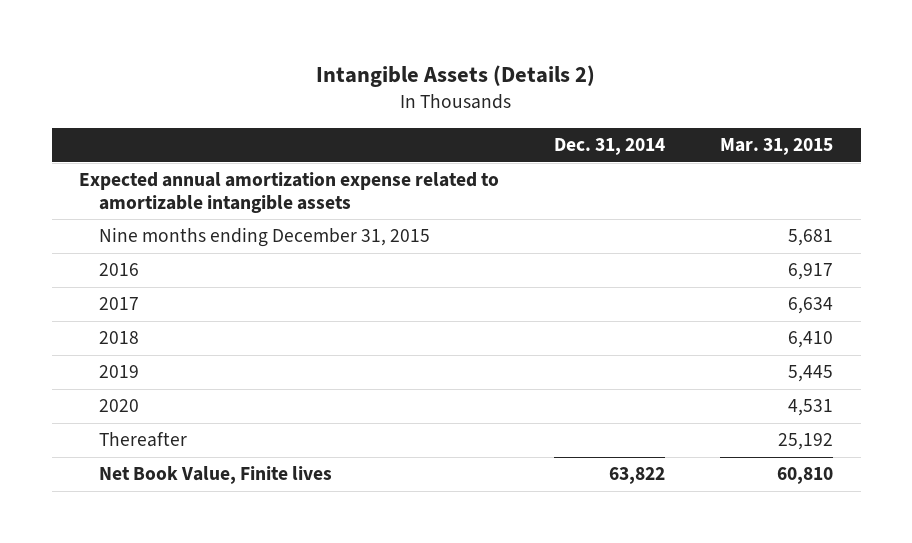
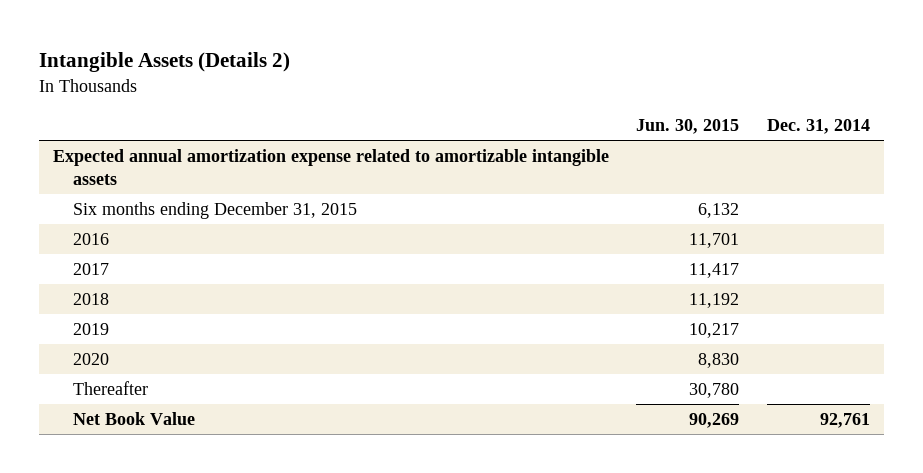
[720,138,834,156] Mar. 31, 2015 -> none
none -> [636,119,740,135] Jun. 30, 2015
[99,227,431,248] Nine months ending December 31, 2015 -> [72,202,357,220] Six months ending December 31, 2015
[99,466,333,485] Net Book Value, Finite lives -> [72,412,195,426] Net Book Value
[609,467,666,485] 63,822 -> [820,413,871,429] 92,761

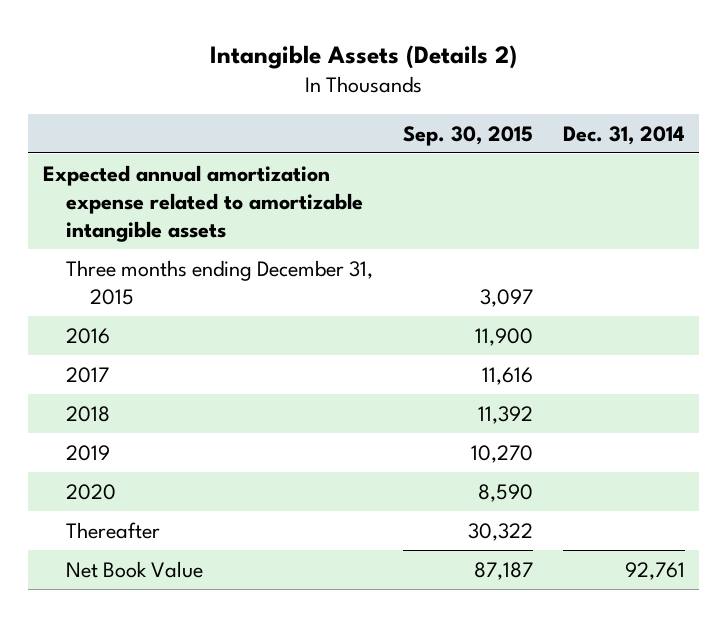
[636,119,740,135] Jun. 30, 2015 -> none
none -> [402,125,533,146] Sep. 30, 2015
[72,202,357,220] Six months ending December 31, 2015 -> [66,259,374,305] Three months ending December 31, 2015

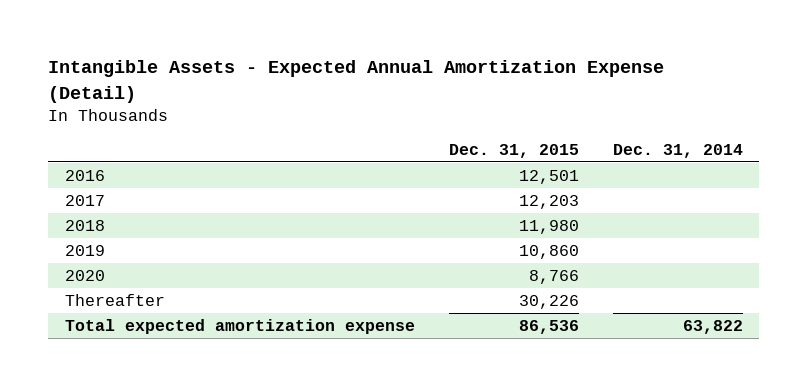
[209,44,517,69] Intangible Assets (Details 2) -> [48,60,665,103] Intangible Assets - Expected Annual Amortization Expense (Detail)
[402,125,533,146] Sep. 30, 2015 -> none
none -> [448,143,579,158] Dec. 31, 2015
[43,164,364,243] Expected annual amortization expense related to amortizable intangible assets -> none
[66,259,374,305] Three months ending December 31, 2015 -> none
[66,560,204,578] Net Book Value -> none
none -> [65,318,416,334] Total expected amortization expense

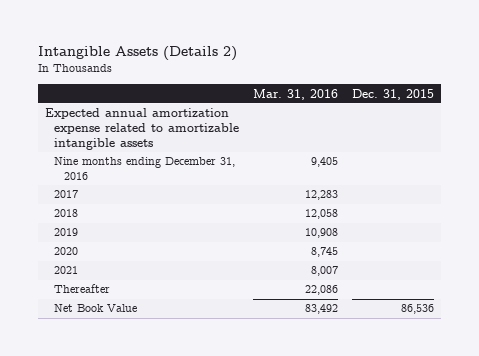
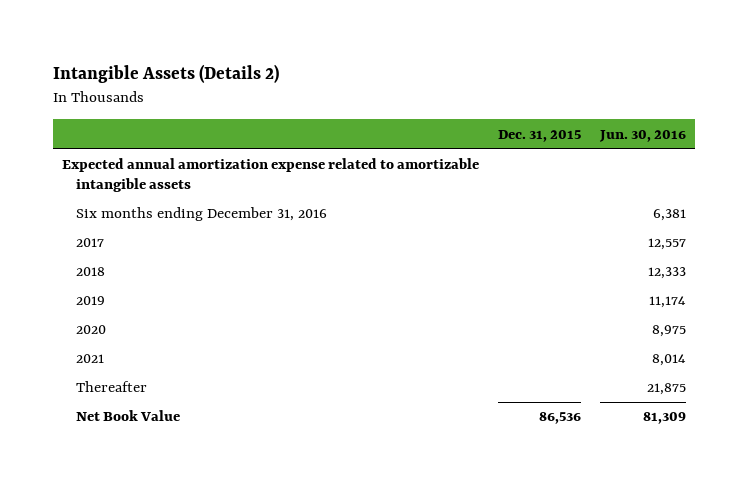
[253,88,339,100] Mar. 31, 2016 -> none
none -> [598,129,686,142] Jun. 30, 2016
[54,157,236,181] Nine months ending December 31, 2016 -> [75,207,327,222] Six months ending December 31, 2016

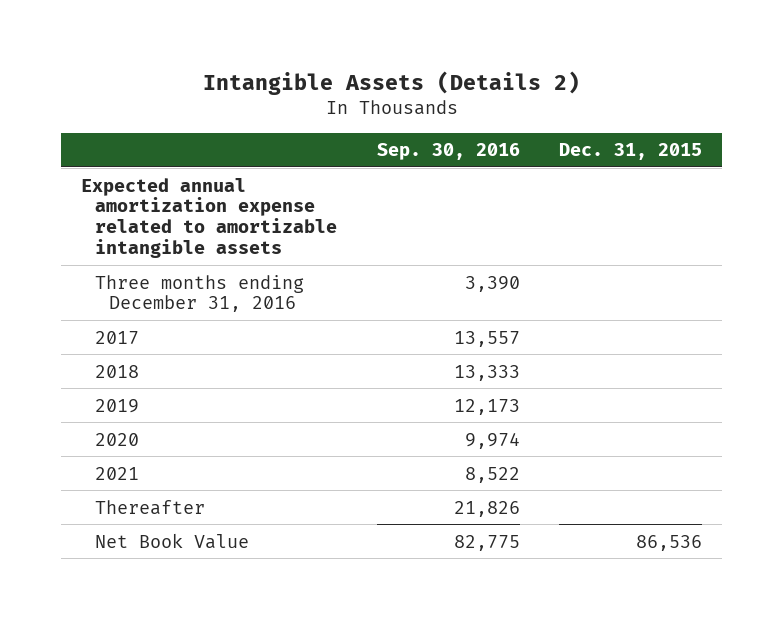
[598,129,686,142] Jun. 30, 2016 -> none
none -> [376,143,520,161] Sep. 30, 2016
[75,207,327,222] Six months ending December 31, 2016 -> [95,274,305,313] Three months ending December 31, 2016

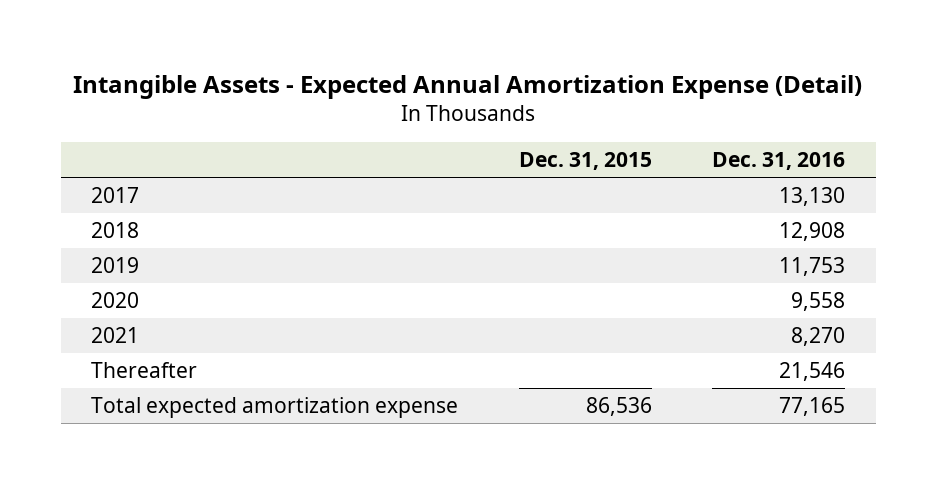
[202,70,580,95] Intangible Assets (Details 2) -> [73,75,863,100] Intangible Assets - Expected Annual Amortization Expense (Detail)
[376,143,520,161] Sep. 30, 2016 -> none
none -> [712,152,846,171] Dec. 31, 2016
[81,177,338,259] Expected annual amortization expense related to amortizable intangible assets -> none
[95,274,305,313] Three months ending December 31, 2016 -> none
[95,532,250,549] Net Book Value -> [91,397,459,419] Total expected amortization expense

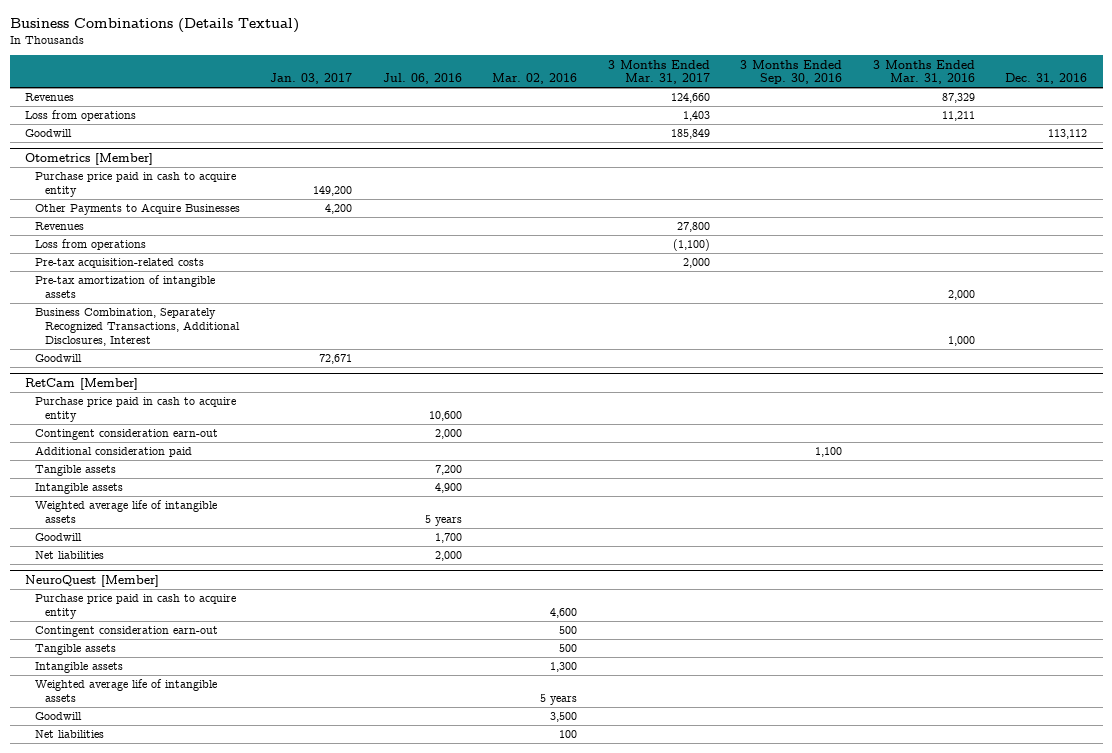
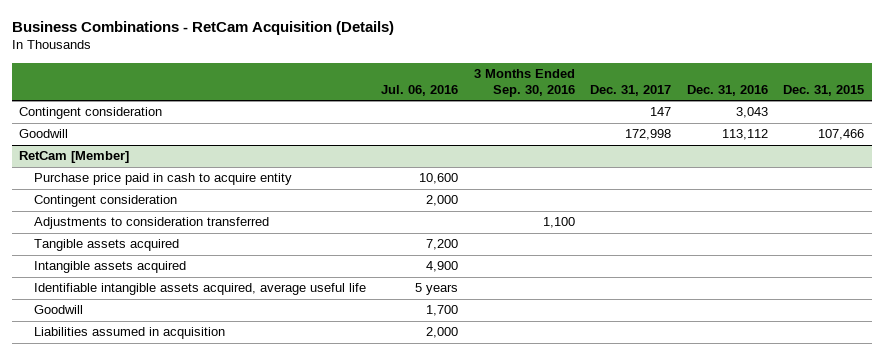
[9,17,299,33] Business Combinations (Details Textual) -> [11,20,394,35] Business Combinations - RetCam Acquisition (Details)
[270,73,353,85] Jan. 03, 2017 -> none
[492,73,578,85] Mar. 02, 2016 -> none
[607,59,710,85] 3 Months Ended Mar. 31, 2017 -> none
[872,59,975,85] 3 Months Ended Mar. 31, 2016 -> none
none -> [590,85,672,97] Dec. 31, 2017
none -> [782,85,864,97] Dec. 31, 2015
[24,93,74,102] Revenues -> none
[24,110,136,122] Loss from operations -> none
none -> [19,107,163,120] Contingent consideration
[24,153,153,166] Otometrics [Member] -> none
[34,172,236,197] Purchase price paid in cash to acquire entity -> none
[34,203,240,216] Other Payments to Acquire Businesses -> none
[34,222,84,231] Revenues -> none
[34,239,146,251] Loss from operations -> none
[34,258,204,269] Pre-tax acquisition-related costs -> none
[34,275,215,298] Pre-tax amortization of intangible assets -> none
[34,308,241,346] Business Combination, Separately Recognized Transactions, Additional Disclosures, Interest -> none
[34,354,82,363] Goodwill -> none
[34,429,218,441] Contingent consideration earn-out -> [33,195,177,208] Contingent consideration
[34,446,192,458] Additional consideration paid -> [33,217,269,230] Adjustments to consideration transferred
[34,465,116,477] Tangible assets -> [33,239,179,252] Tangible assets acquired
[34,483,123,495] Intangible assets -> [33,261,186,274] Intangible assets acquired
[34,500,217,523] Weighted average life of intangible assets -> [33,283,366,296] Identifiable intangible assets acquired, average useful life
[24,575,159,588] NeuroQuest [Member] -> none
[34,594,236,619] Purchase price paid in cash to acquire entity -> none
[34,626,218,638] Contingent consideration earn-out -> none
[34,644,116,656] Tangible assets -> none
[34,662,123,674] Intangible assets -> none
[34,679,217,702] Weighted average life of intangible assets -> none
[34,712,82,721] Goodwill -> none
[34,730,104,739] Net liabilities -> none
[34,551,104,560] Net liabilities -> [33,327,225,340] Liabilities assumed in acquisition

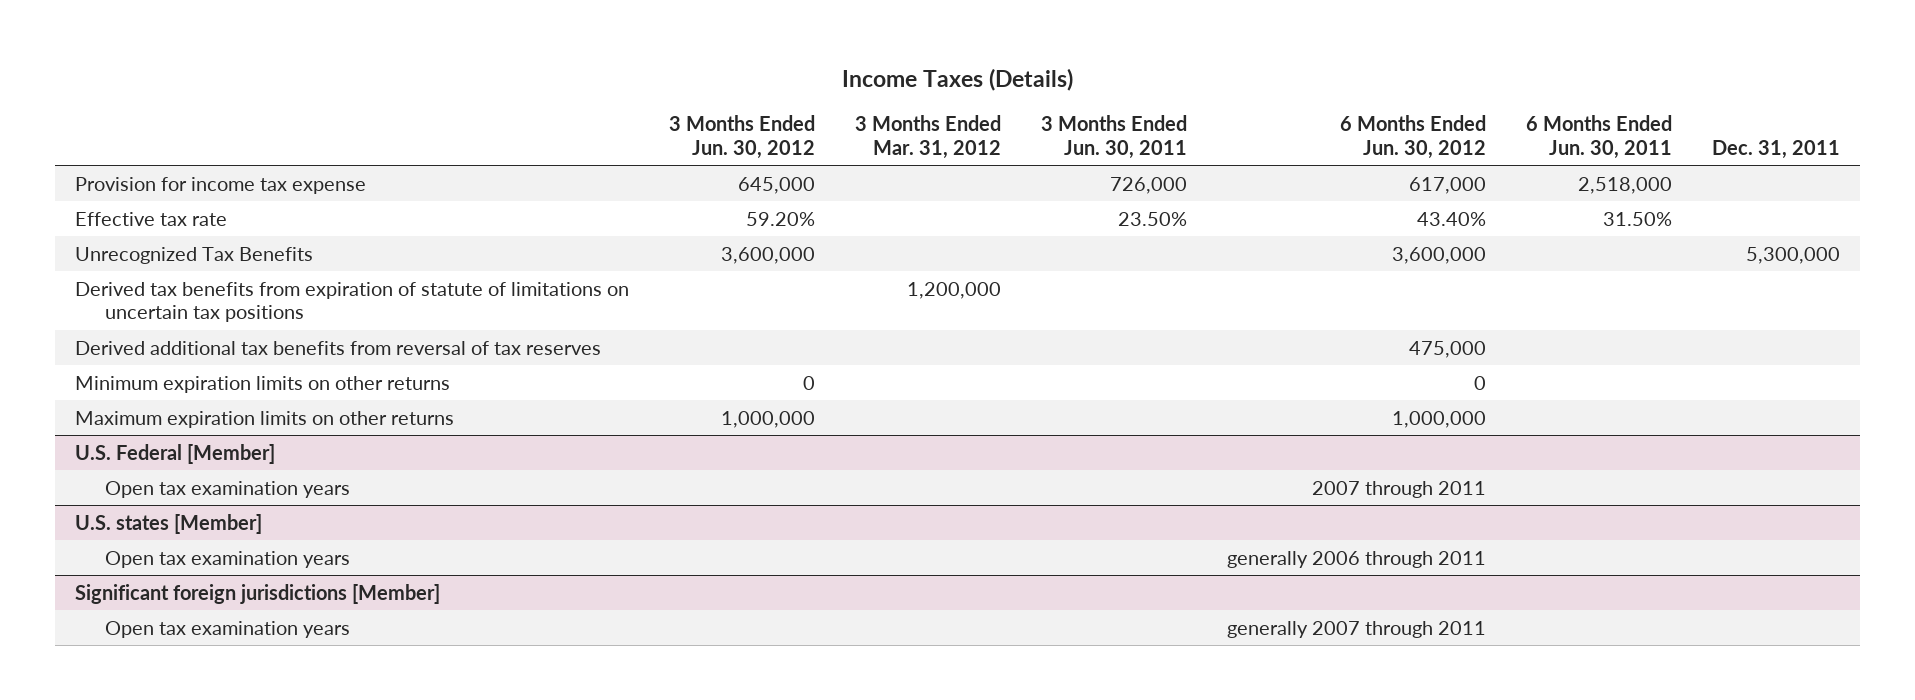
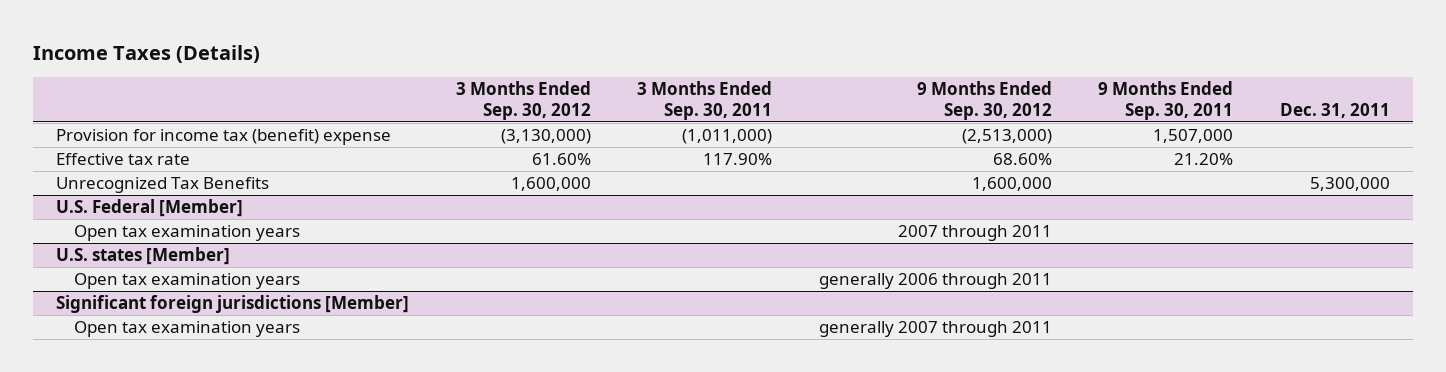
[669,115,816,160] 3 Months Ended Jun. 30, 2012 -> none
[855,115,1002,160] 3 Months Ended Mar. 31, 2012 -> none
[1041,115,1188,160] 3 Months Ended Jun. 30, 2011 -> none
[1339,115,1486,160] 6 Months Ended Jun. 30, 2012 -> none
[1525,115,1672,160] 6 Months Ended Jun. 30, 2011 -> none
none -> [455,81,591,120] 3 Months Ended Sep. 30, 2012
none -> [637,81,773,120] 3 Months Ended Sep. 30, 2011
none -> [916,81,1052,120] 9 Months Ended Sep. 30, 2012
none -> [1098,81,1234,120] 9 Months Ended Sep. 30, 2011
[75,176,367,194] Provision for income tax expense -> [56,129,392,146] Provision for income tax (benefit) expense
[75,281,630,323] Derived tax benefits from expiration of statute of limitations on uncertain tax positions -> none
[75,340,602,355] Derived additional tax benefits from reversal of tax reserves -> none
[75,375,451,393] Minimum expiration limits on other returns -> none
[75,410,455,428] Maximum expiration limits on other returns -> none

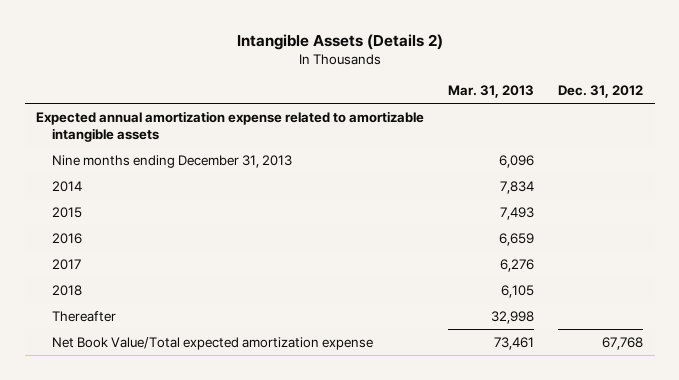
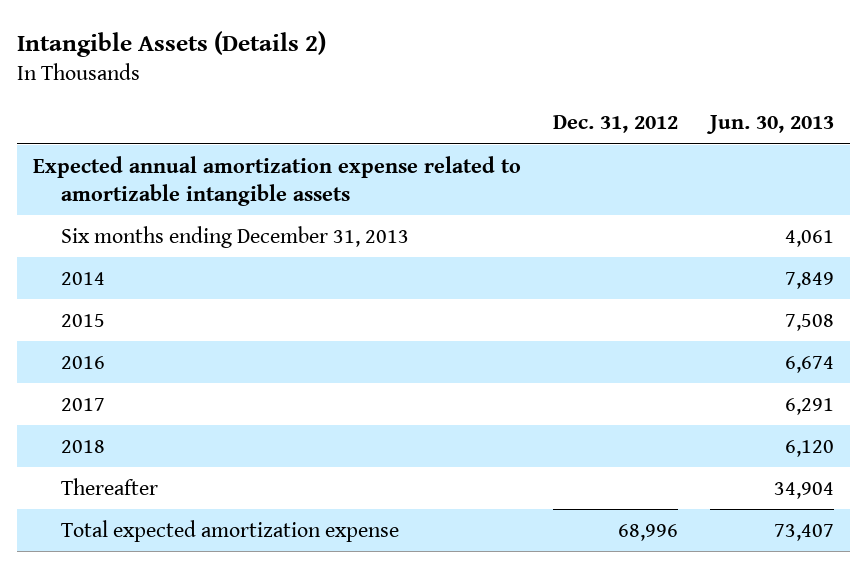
[448,84,535,98] Mar. 31, 2013 -> none
none -> [705,115,834,135] Jun. 30, 2013
[52,154,293,168] Nine months ending December 31, 2013 -> [60,225,409,248] Six months ending December 31, 2013
[52,336,374,350] Net Book Value/Total expected amortization expense -> [60,519,399,542] Total expected amortization expense
[601,336,643,350] 67,768 -> [618,523,679,541] 68,996

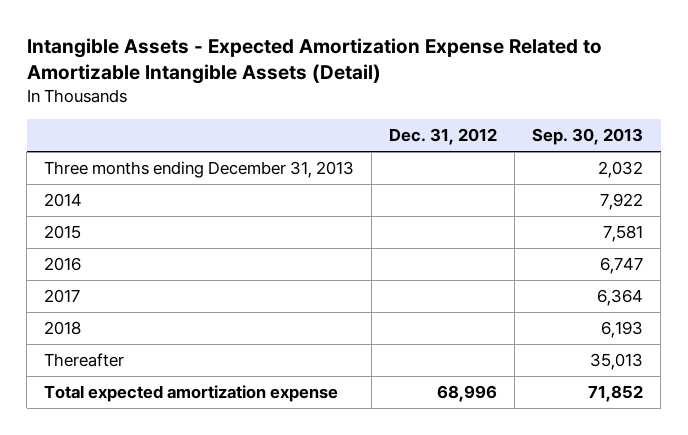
[17,30,327,57] Intangible Assets (Details 2) -> [26,38,602,85] Intangible Assets - Expected Amortization Expense Related to Amortizable Intangible Assets (Detail)
[705,115,834,135] Jun. 30, 2013 -> none
none -> [532,128,644,146] Sep. 30, 2013
[33,155,522,206] Expected annual amortization expense related to amortizable intangible assets -> none
[60,225,409,248] Six months ending December 31, 2013 -> [44,161,355,179] Three months ending December 31, 2013

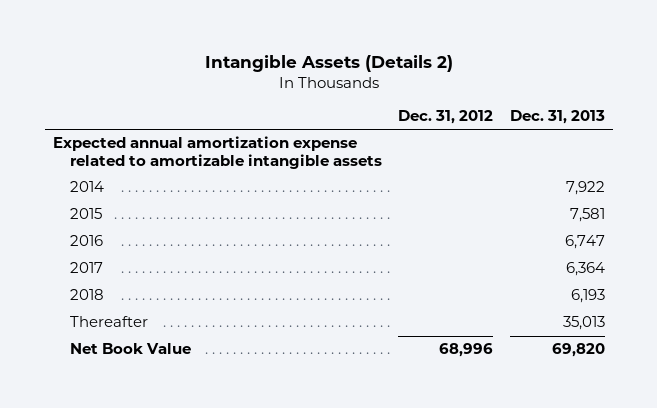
[26,38,602,85] Intangible Assets - Expected Amortization Expense Related to Amortizable Intangible Assets (Detail) -> [204,54,453,72] Intangible Assets (Details 2)
[532,128,644,146] Sep. 30, 2013 -> none
none -> [509,110,605,125] Dec. 31, 2013
[44,161,355,179] Three months ending December 31, 2013 -> none
none -> [52,136,382,169] Expected annual amortization expense related to amortizable intangible assets
[44,385,339,403] Total expected amortization expense -> [69,343,191,355] Net Book Value

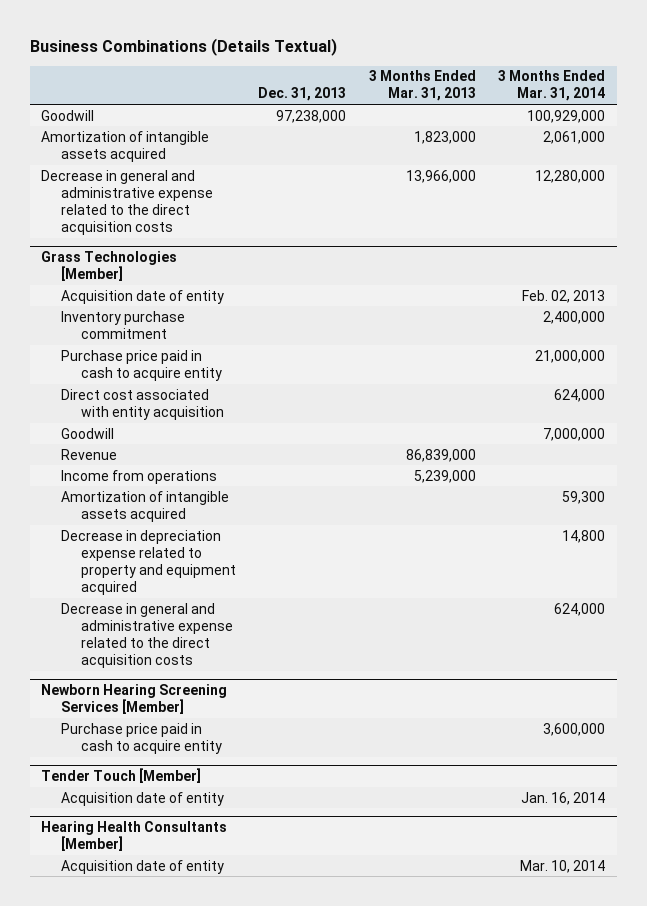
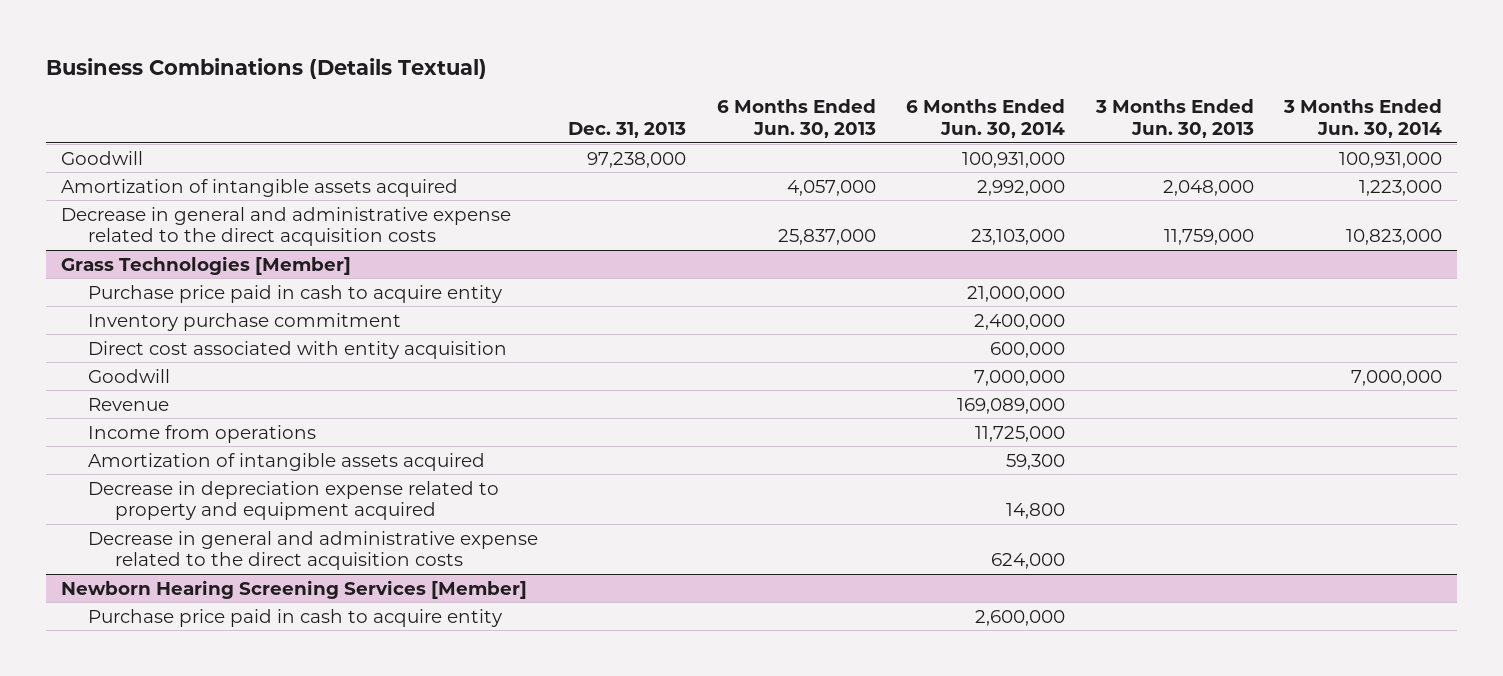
[368,70,476,102] 3 Months Ended Mar. 31, 2013 -> none
[498,70,606,102] 3 Months Ended Mar. 31, 2014 -> none
none -> [716,99,876,139] 6 Months Ended Jun. 30, 2013
none -> [906,99,1066,139] 6 Months Ended Jun. 30, 2014
none -> [1094,99,1254,139] 3 Months Ended Jun. 30, 2013
none -> [1282,99,1442,139] 3 Months Ended Jun. 30, 2014
[61,289,225,304] Acquisition date of entity -> none
[61,310,186,339] Inventory purchase commitment -> [88,312,402,331] Inventory purchase commitment
[41,768,202,784] Tender Touch [Member] -> none
[61,791,225,806] Acquisition date of entity -> none
[41,821,228,852] Hearing Health Consultants [Member] -> none
[61,859,225,874] Acquisition date of entity -> none

